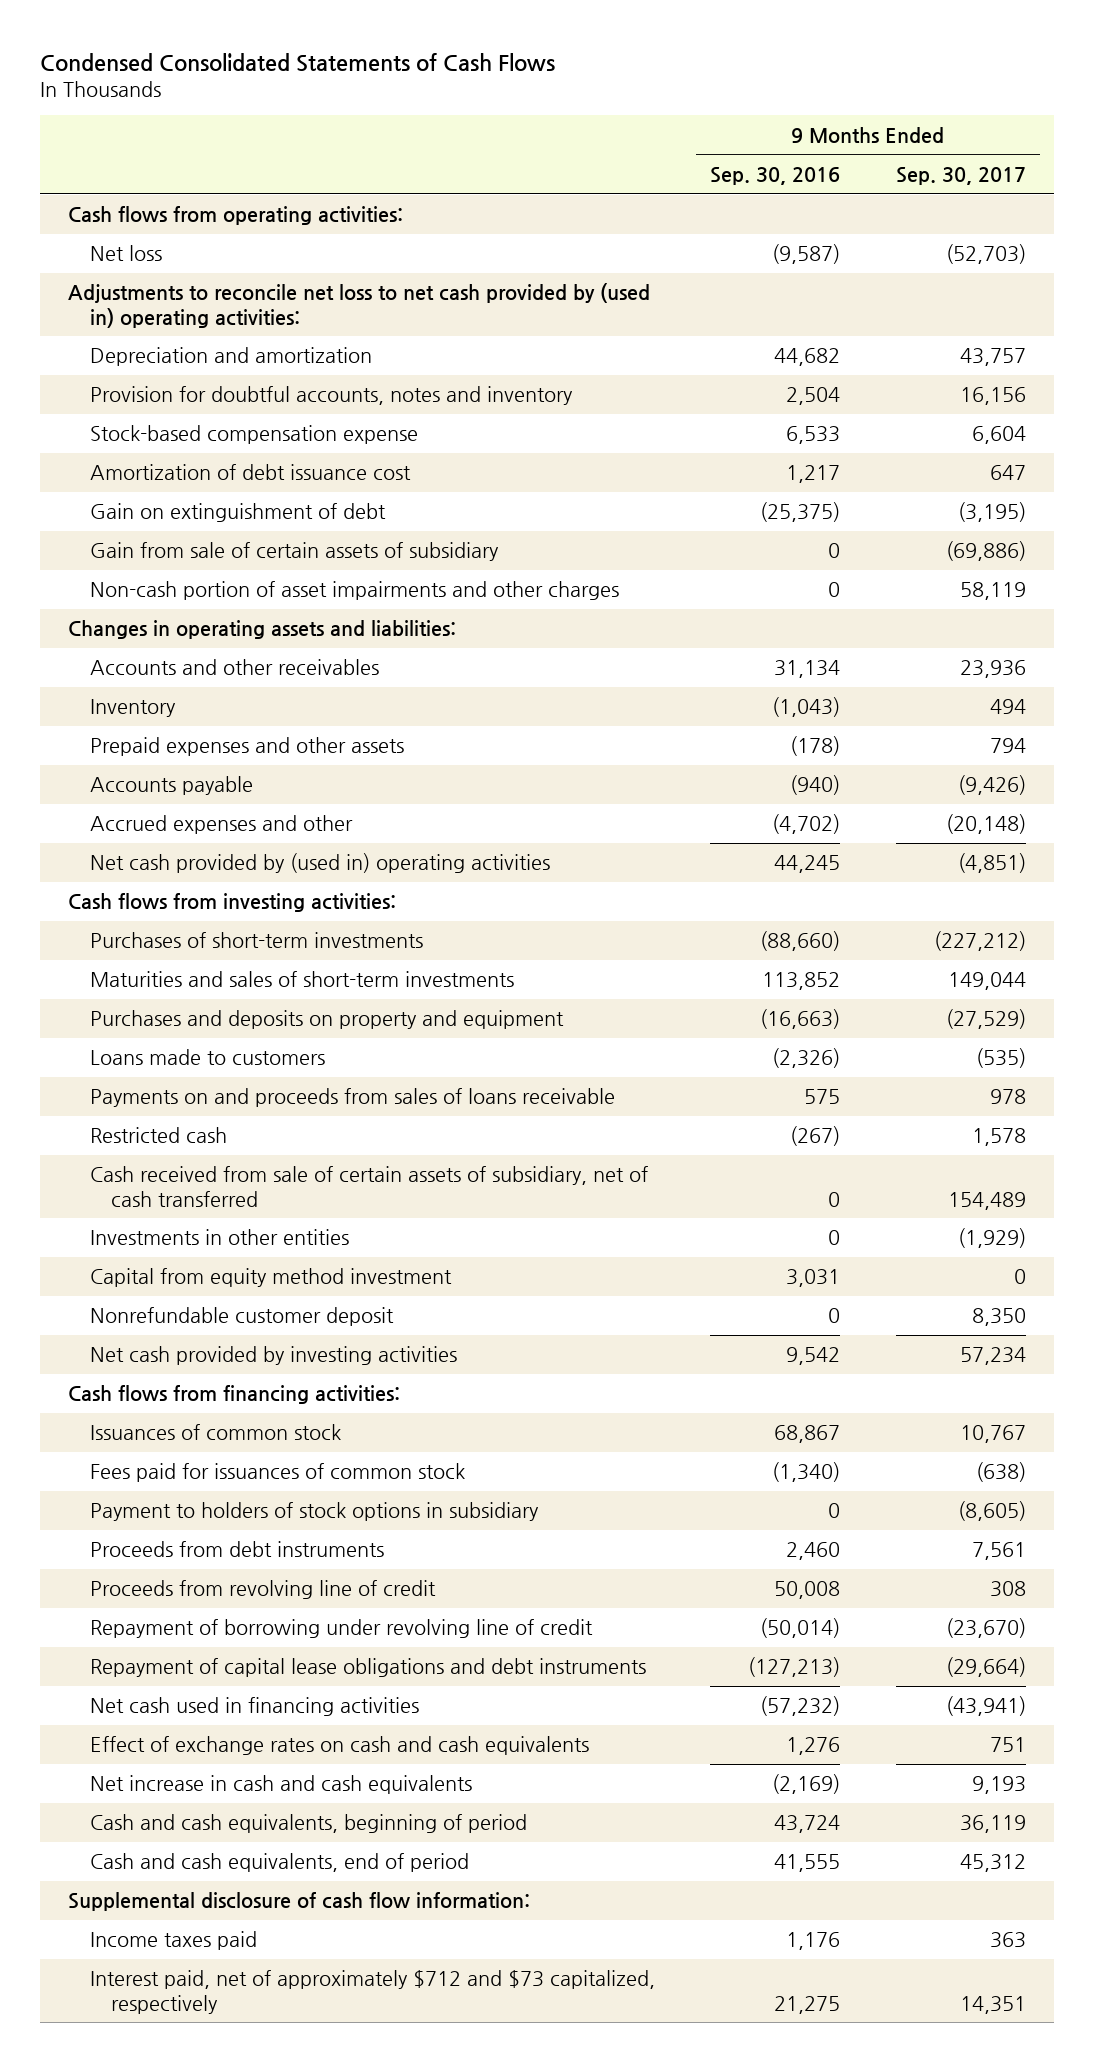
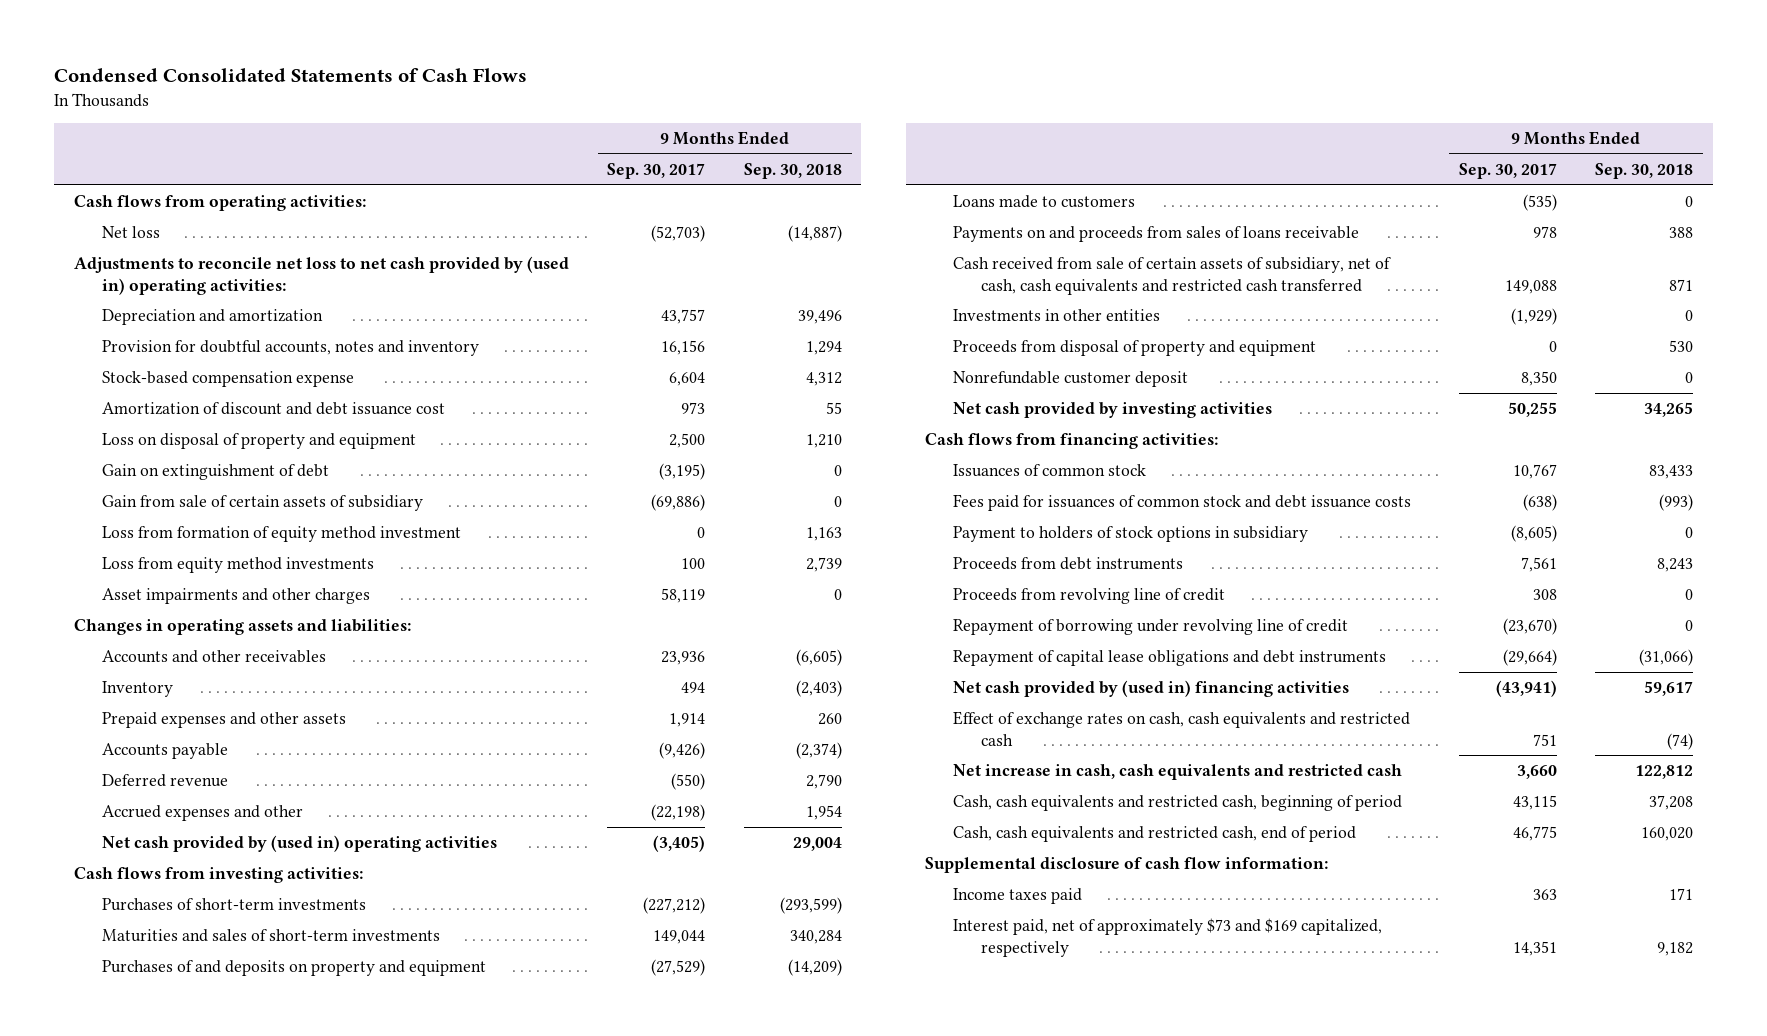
[710,167,841,186] Sep. 30, 2016 -> none
none -> [743,163,842,180] Sep. 30, 2018
[89,464,411,481] Amortization of debt issuance cost -> [101,402,445,416] Amortization of discount and debt issuance cost
[989,465,1026,481] 647 -> [681,402,706,415] 973
none -> [101,433,416,450] Loss on disposal of property and equipment
none -> [101,526,461,543] Loss from formation of equity method investment
none -> [101,557,374,574] Loss from equity method investments
[89,581,619,601] Non-cash portion of asset impairments and other charges -> [101,588,370,605] Asset impairments and other charges
[989,738,1026,754] 794 -> [669,713,706,728] 1,914
none -> [101,774,228,788] Deferred revenue
[945,814,1026,835] (20,148) -> [651,804,706,822] (22,198)
[957,853,1026,874] (4,851) -> [653,835,706,853] (3,405)
[89,1010,564,1030] Purchases and deposits on property and equipment -> [101,960,486,977] Purchases of and deposits on property and equipment
[89,1127,227,1144] Restricted cash -> none
[89,1166,648,1207] Cash received from sale of certain assets of subsidiary, net of cash transferred -> [952,257,1391,295] Cash received from sale of certain assets of subsidiary, net of cash, cash equivalents and restricted cash transferred
[947,1191,1026,1210] 154,489 -> [1504,279,1557,294] 149,088
[89,1268,452,1288] Capital from equity method investment -> none
none -> [952,340,1316,357] Proceeds from disposal of property and equipment
[959,1347,1026,1366] 57,234 -> [1507,402,1557,418] 50,255
[89,1463,465,1483] Fees paid for issuances of common stock -> [952,494,1411,512] Fees paid for issuances of common stock and debt issuance costs
[89,1697,419,1717] Net cash used in financing activities -> [952,680,1349,698] Net cash provided by (used in) financing activities
[89,1736,589,1756] Effect of exchange rates on cash and cash equivalents -> [952,711,1410,746] Effect of exchange rates on cash, cash equivalents and restricted cash
[89,1775,472,1795] Net increase in cash and cash equivalents -> [952,764,1402,781] Net increase in cash, cash equivalents and restricted cash
[971,1776,1026,1795] 9,193 -> [1516,765,1557,780] 3,660
[89,1814,527,1834] Cash and cash equivalents, beginning of period -> [952,795,1402,812] Cash, cash equivalents and restricted cash, beginning of period
[959,1815,1026,1834] 36,119 -> [1512,795,1557,811] 43,115
[89,1853,469,1873] Cash and cash equivalents, end of period -> [952,826,1356,843] Cash, cash equivalents and restricted cash, end of period
[959,1854,1026,1873] 45,312 -> [1512,826,1557,842] 46,775
[89,1970,655,2014] Interest paid, net of approximately $712 and $73 capitalized, respectively -> [952,918,1382,957] Interest paid, net of approximately $73 and $169 capitalized, respectively

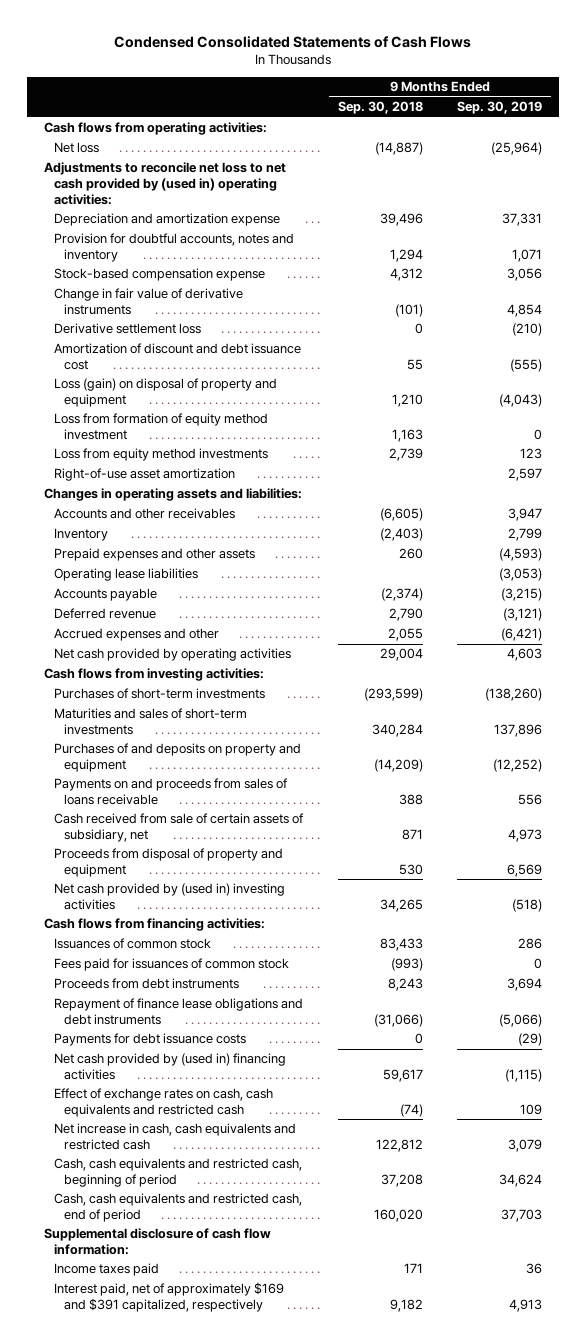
[607,163,706,180] Sep. 30, 2017 -> none
none -> [457,101,543,115] Sep. 30, 2019
[101,309,323,326] Depreciation and amortization -> [54,213,281,227] Depreciation and amortization expense
none -> [54,288,244,316] Change in fair value of derivative instruments
none -> [54,323,202,335] Derivative settlement loss
[101,464,329,481] Gain on extinguishment of debt -> none
[101,495,423,512] Gain from sale of certain assets of subsidiary -> none
[101,433,416,450] Loss on disposal of property and equipment -> [54,378,278,408] Loss (gain) on disposal of property and equipment
[101,588,370,605] Asset impairments and other charges -> none
none -> [54,468,236,482] Right-of-use asset amortization
none -> [54,568,199,582] Operating lease liabilities
[805,805,842,821] 1,954 -> [387,628,423,642] 2,055
[101,835,497,853] Net cash provided by (used in) operating activities -> [54,648,292,662] Net cash provided by operating activities
[952,195,1135,209] Loans made to customers -> none
[952,309,1160,322] Investments in other entities -> none
[952,257,1391,295] Cash received from sale of certain assets of subsidiary, net of cash, cash equivalents and restricted cash transferred -> [54,813,305,843] Cash received from sale of certain assets of subsidiary, net
[952,371,1188,388] Nonrefundable customer deposit -> none
[952,402,1272,419] Net cash provided by investing activities -> [54,883,286,911] Net cash provided by (used in) investing activities
[952,526,1308,543] Payment to holders of stock options in subsidiary -> none
[952,494,1411,512] Fees paid for issuances of common stock and debt issuance costs -> [54,958,290,972] Fees paid for issuances of common stock
[952,588,1225,605] Proceeds from revolving line of credit -> none
[952,619,1348,636] Repayment of borrowing under revolving line of credit -> none
[952,650,1386,667] Repayment of capital lease obligations and debt instruments -> [54,998,304,1026] Repayment of finance lease obligations and debt instruments
none -> [54,1033,247,1047] Payments for debt issuance costs
[952,918,1382,957] Interest paid, net of approximately $73 and $169 capitalized, respectively -> [54,1282,285,1313] Interest paid, net of approximately $169 and $391 capitalized, respectively

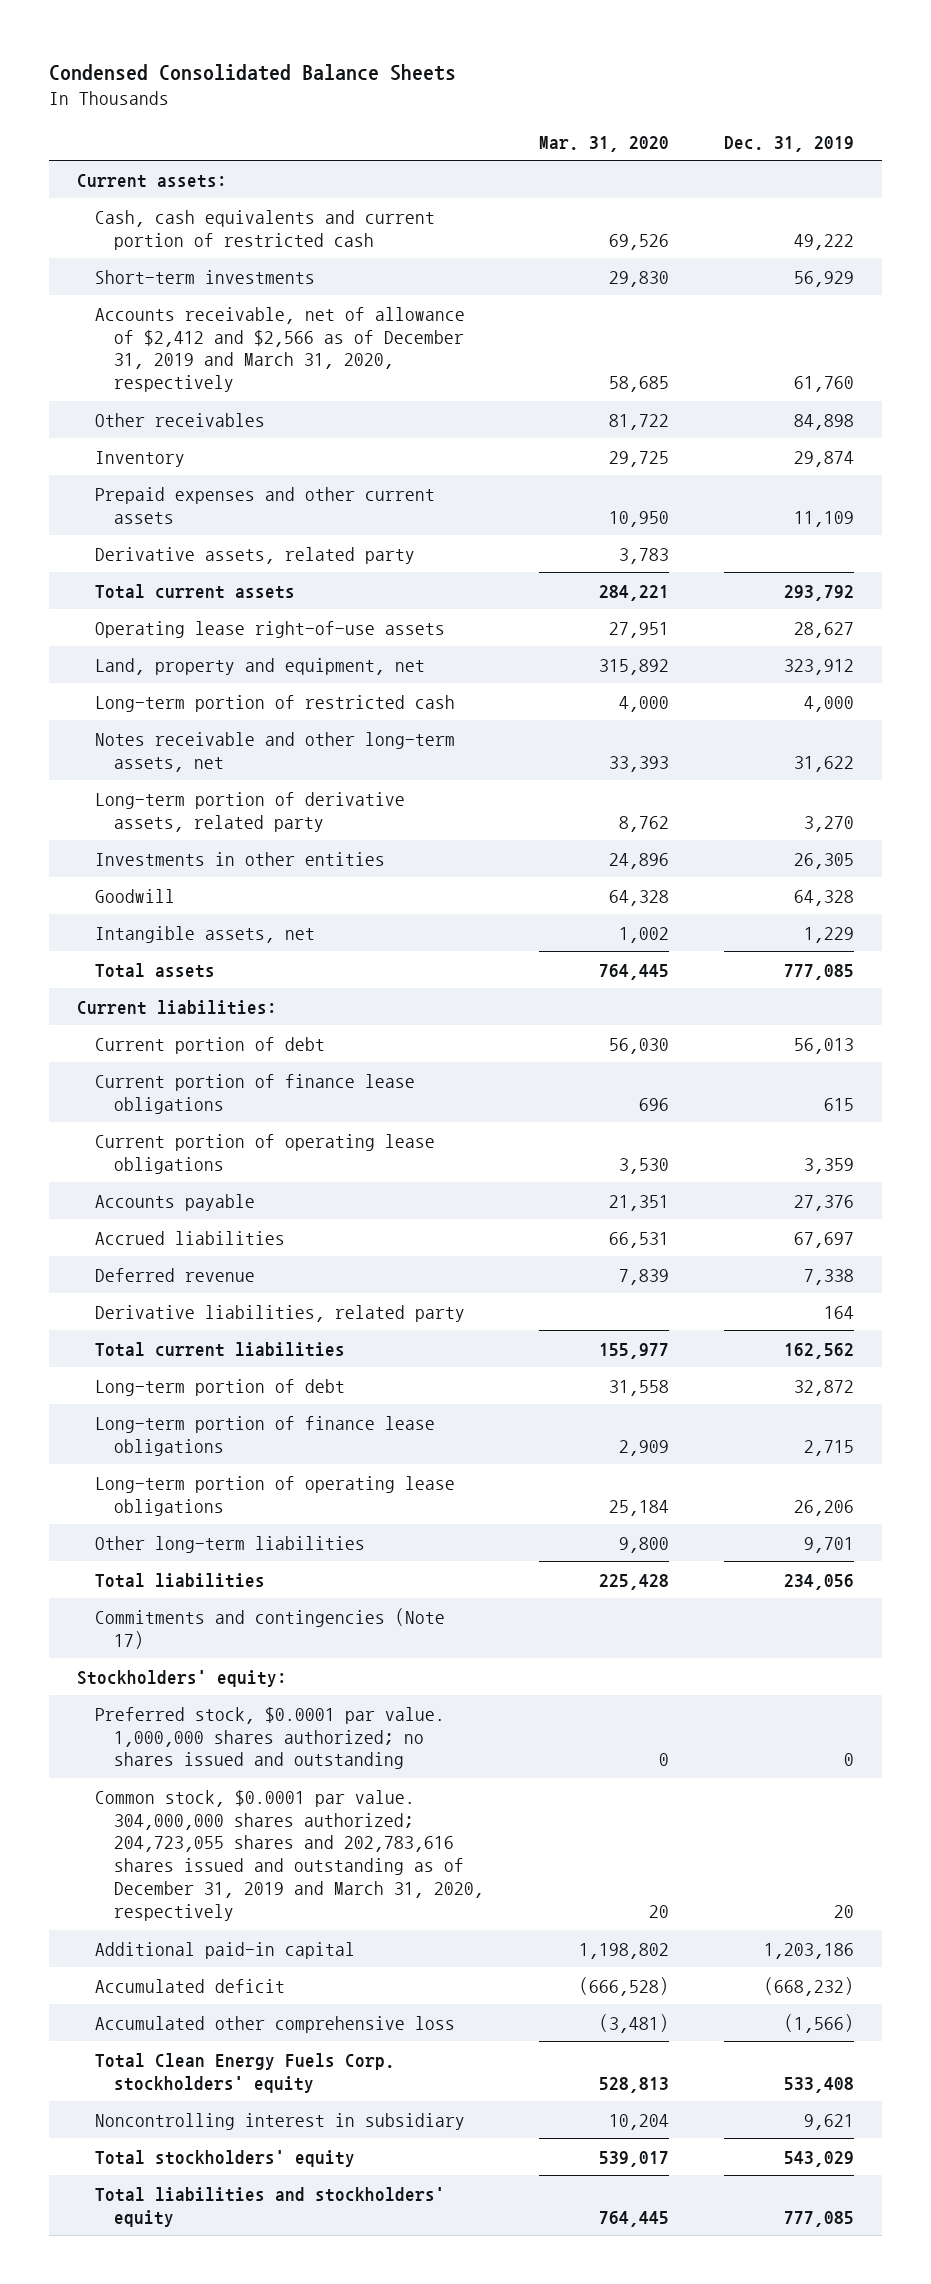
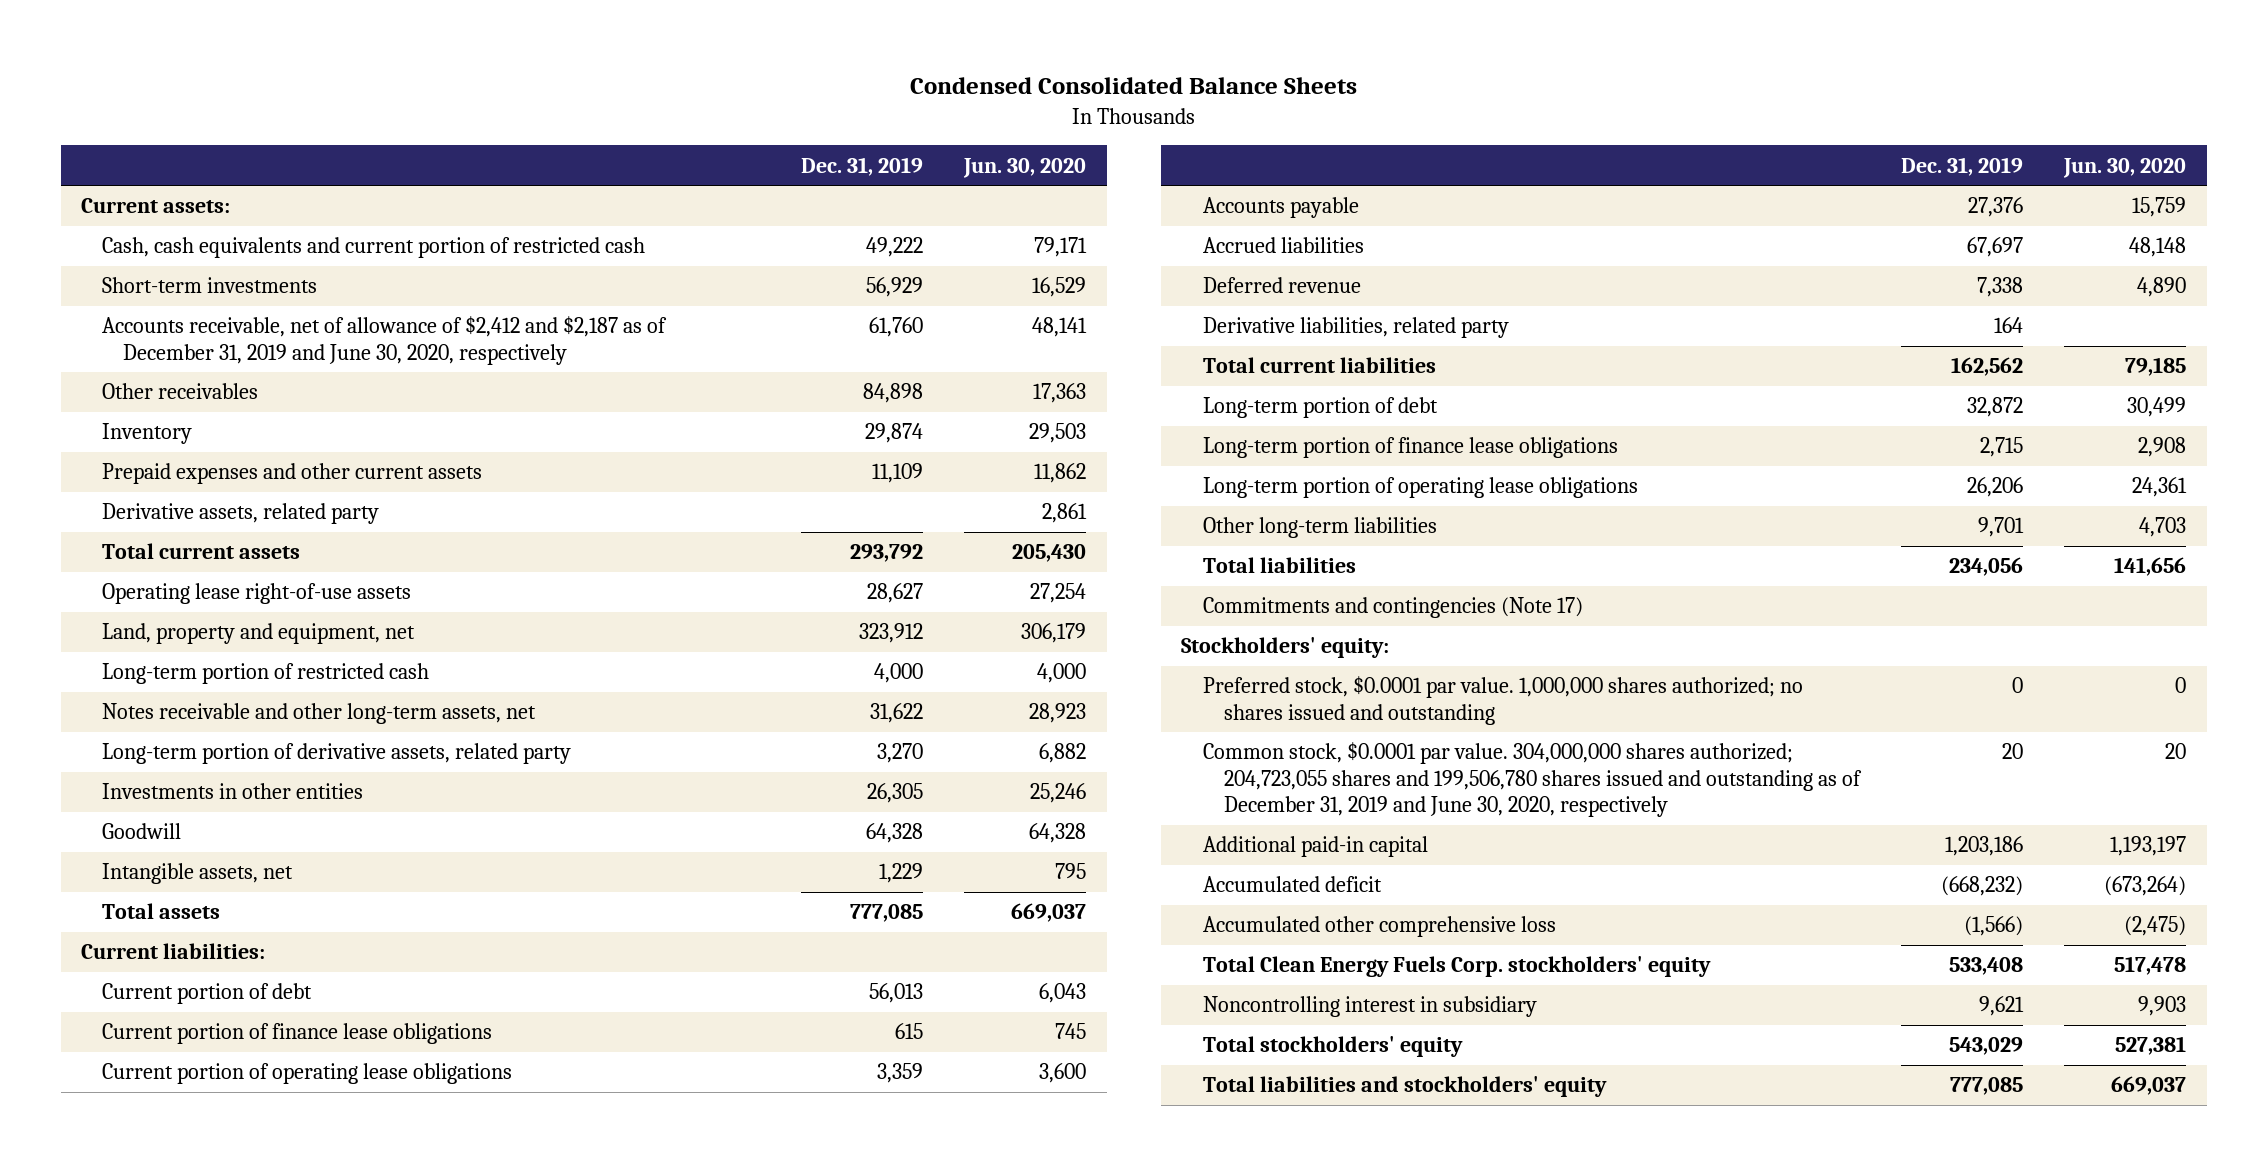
[538,135,669,152] Mar. 31, 2020 -> none
none -> [962,157,1086,178] Jun. 30, 2020
[95,306,466,393] Accounts receivable, net of allowance of $2,412 and $2,566 as of December 31, 2019 and March 31, 2020, respectively -> [102,316,668,365] Accounts receivable, net of allowance of $2,412 and $2,187 as of December 31, 2019 and June 30, 2020, respectively
[95,1789,484,1922] Common stock, $0.0001 par value. 304,000,000 shares authorized; 204,723,055 shares and 202,783,616 shares issued and outstanding as of December 31, 2019 and March 31, 2020, respectively -> [1202,742,1862,818] Common stock, $0.0001 par value. 304,000,000 shares authorized; 204,723,055 shares and 199,506,780 shares issued and outstanding as of December 31, 2019 and June 30, 2020, respectively

